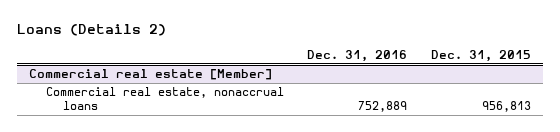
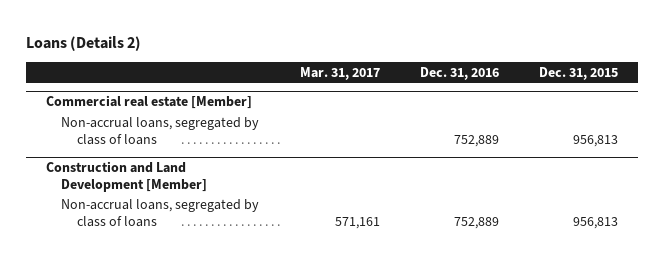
none -> [299,66,380,80] Mar. 31, 2017
[45,87,284,111] Commercial real estate, nonaccrual loans -> [61,116,260,145] Non-accrual loans, segregated by class of loans
none -> [46,161,208,192] Construction and Land Development [Member]
none -> [61,198,260,227] Non-accrual loans, segregated by class of loans

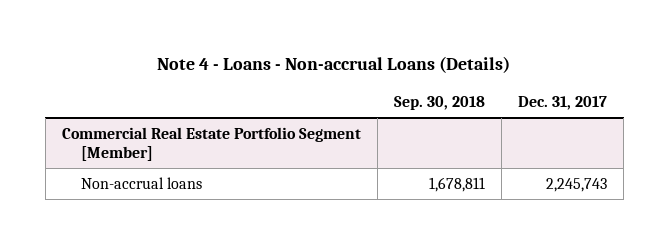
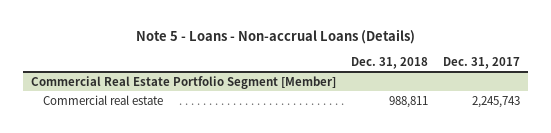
[157,55,511,73] Note 4 - Loans - Non-accrual Loans (Details) -> [135,29,415,45] Note 5 - Loans - Non-accrual Loans (Details)
[393,95,485,110] Sep. 30, 2018 -> none
none -> [351,57,429,70] Dec. 31, 2018
[81,177,203,190] Non-accrual loans -> [43,94,164,105] Commercial real estate

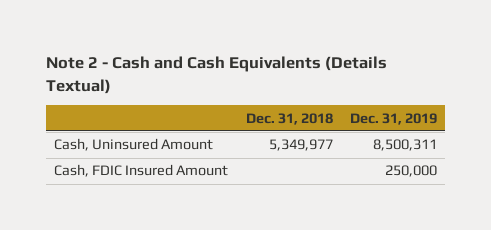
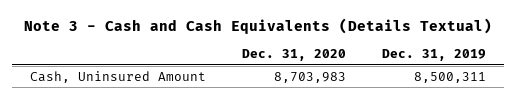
[45,56,387,94] Note 2 - Cash and Cash Equivalents (Details Textual) -> [24,18,493,35] Note 3 - Cash and Cash Equivalents (Details Textual)
[245,112,333,125] Dec. 31, 2018 -> none
none -> [242,49,347,62] Dec. 31, 2020
[54,164,229,178] Cash, FDIC Insured Amount -> none

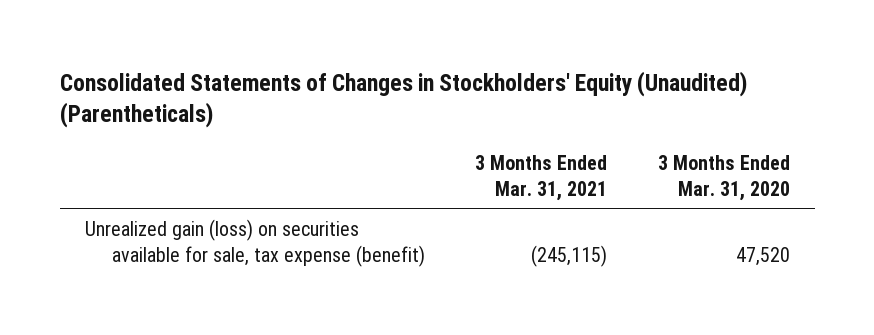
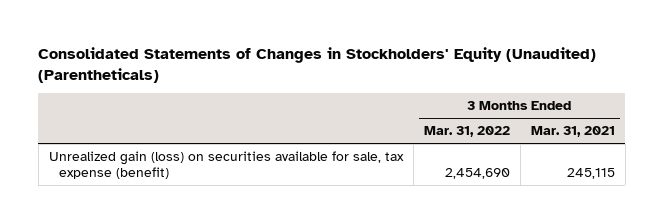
[657,154,790,201] 3 Months Ended Mar. 31, 2020 -> none
none -> [423,126,510,138] Mar. 31, 2022
[531,245,608,268] (245,115) -> [566,168,615,180] 245,115

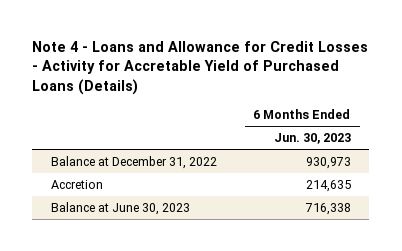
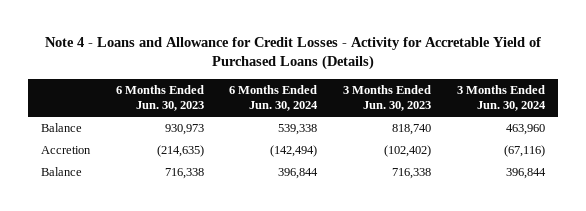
none -> [229,84,319,112] 6 Months Ended Jun. 30, 2024
none -> [343,84,432,112] 3 Months Ended Jun. 30, 2023
none -> [456,84,546,112] 3 Months Ended Jun. 30, 2024
[50,155,217,169] Balance at December 31, 2022 -> [40,123,82,133] Balance
[305,179,351,192] 214,635 -> [156,145,204,158] (214,635)
[50,201,190,215] Balance at June 30, 2023 -> [40,167,82,177] Balance

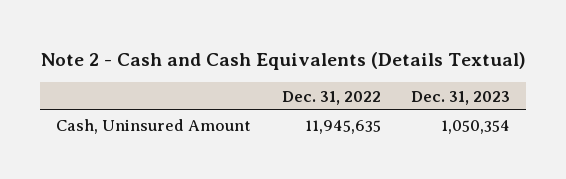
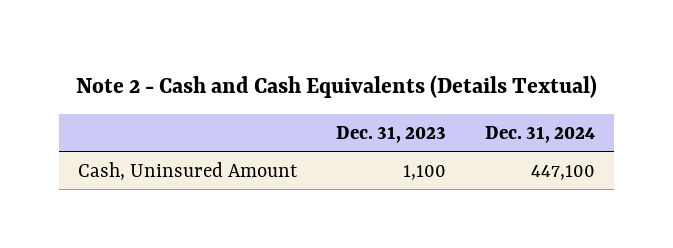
[281,90,381,105] Dec. 31, 2022 -> none
none -> [484,125,595,143] Dec. 31, 2024
[441,119,511,134] 1,050,354 -> [403,164,447,180] 1,100

